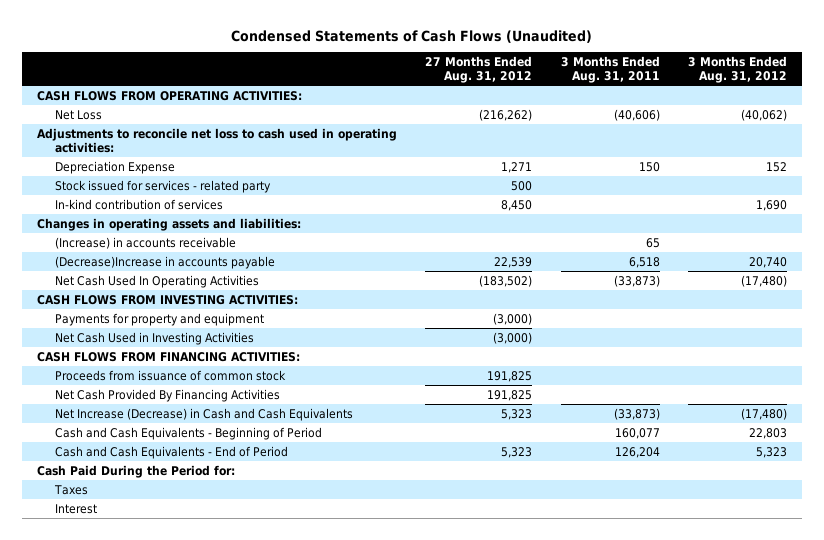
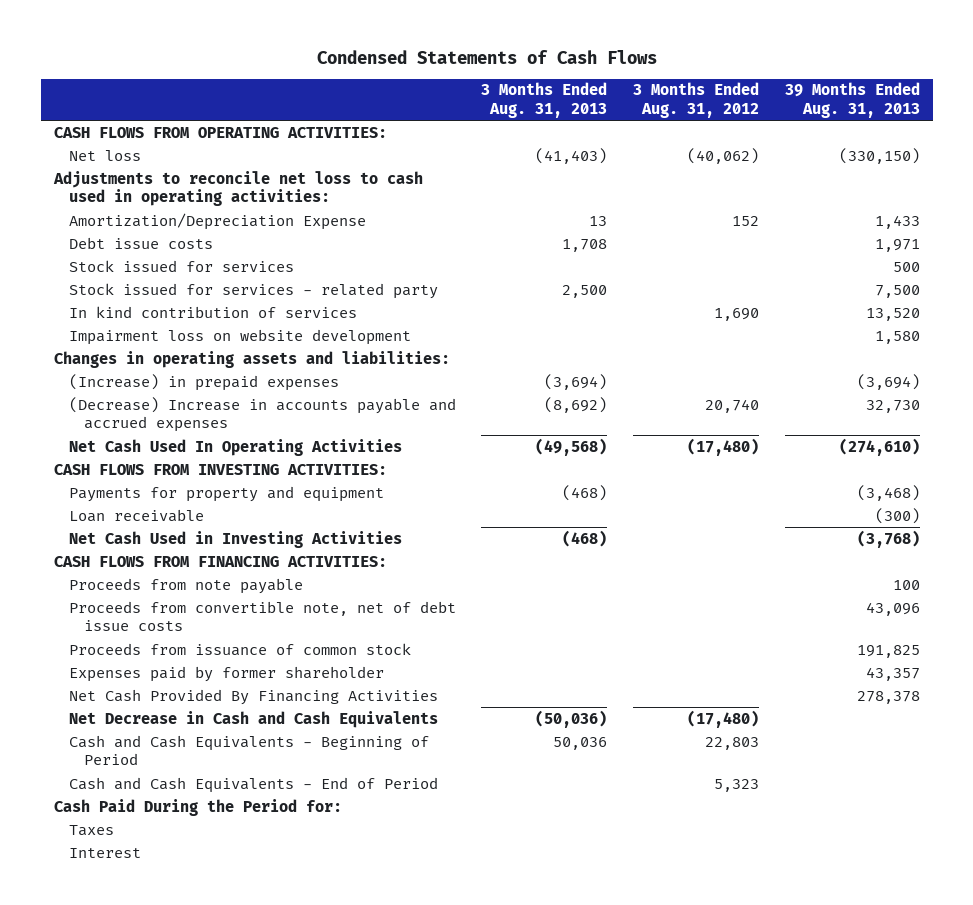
[230,29,592,43] Condensed Statements of Cash Flows (Unaudited) -> [316,49,657,64] Condensed Statements of Cash Flows
[425,56,533,83] 27 Months Ended Aug. 31, 2012 -> none
[560,56,660,83] 3 Months Ended Aug. 31, 2011 -> none
none -> [481,82,608,119] 3 Months Ended Aug. 31, 2013
none -> [784,82,920,119] 39 Months Ended Aug. 31, 2013
[54,109,102,120] Net Loss -> [68,149,141,161] Net loss
[54,160,175,174] Depreciation Expense -> [68,212,366,230] Amortization/Depreciation Expense
none -> [68,236,213,249] Debt issue costs
none -> [68,259,294,272] Stock issued for services
[54,198,223,210] In-kind contribution of services -> [68,305,357,318] In kind contribution of services
none -> [68,328,411,345] Impairment loss on website development
[54,236,236,249] (Increase) in accounts receivable -> [68,373,339,391] (Increase) in prepaid expenses
[54,255,275,269] (Decrease)Increase in accounts payable -> [68,396,456,433] (Decrease) Increase in accounts payable and accrued expenses
none -> [68,508,204,522] Loan receivable
none -> [68,577,303,594] Proceeds from note payable
none -> [68,600,456,632] Proceeds from convertible note, net of debt issue costs
none -> [68,665,384,682] Expenses paid by former shareholder
[54,407,353,421] Net Increase (Decrease) in Cash and Cash Equivalents -> [68,710,438,728] Net Decrease in Cash and Cash Equivalents

